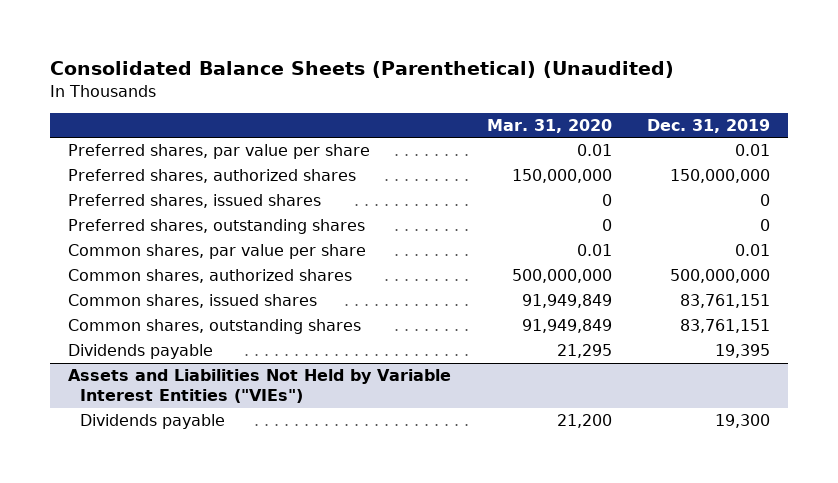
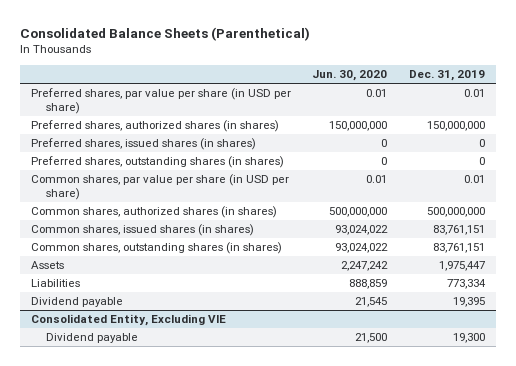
[49,60,674,78] Consolidated Balance Sheets (Parenthetical) (Unaudited) -> [19,26,310,41] Consolidated Balance Sheets (Parenthetical)
[486,119,612,134] Mar. 31, 2020 -> none
none -> [312,70,388,82] Jun. 30, 2020
[67,369,451,404] Assets and Liabilities Not Held by Variable Interest Entities ("VIEs") -> none
[67,144,370,160] Preferred shares, par value per share -> [30,88,291,115] Preferred shares, par value per share (in USD per share)
[67,169,356,184] Preferred shares, authorized shares -> [30,120,279,133] Preferred shares, authorized shares (in shares)
[67,194,321,209] Preferred shares, issued shares -> [30,138,256,151] Preferred shares, issued shares (in shares)
[67,219,365,235] Preferred shares, outstanding shares -> [30,156,284,169] Preferred shares, outstanding shares (in shares)
[67,244,366,260] Common shares, par value per share -> [30,174,289,201] Common shares, par value per share (in USD per share)
[67,269,352,284] Common shares, authorized shares -> [30,206,277,219] Common shares, authorized shares (in shares)
[67,294,317,309] Common shares, issued shares -> [30,224,254,237] Common shares, issued shares (in shares)
[67,319,361,335] Common shares, outstanding shares -> [30,242,282,255] Common shares, outstanding shares (in shares)
none -> [30,261,64,270] Assets
none -> [30,279,80,288] Liabilities
[67,344,213,360] Dividends payable -> [30,297,123,308] Dividend payable
none -> [30,314,226,327] Consolidated Entity, Excluding VIE
[79,414,225,430] Dividends payable -> [46,333,139,344] Dividend payable

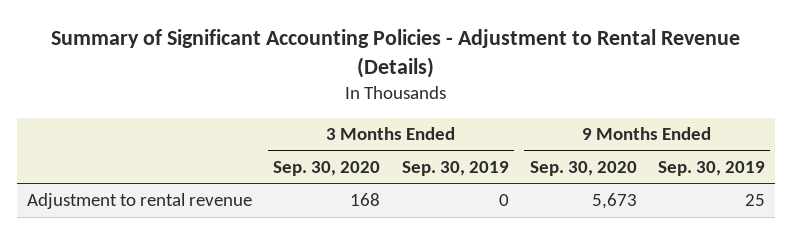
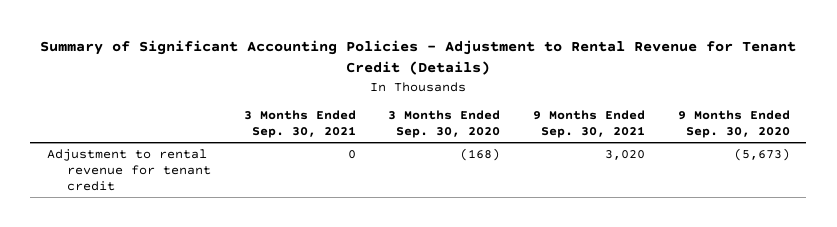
[51,29,741,79] Summary of Significant Accounting Policies - Adjustment to Rental Revenue (Details) -> [40,40,797,76] Summary of Significant Accounting Policies - Adjustment to Rental Revenue for Tenant Credit (Details)
[401,160,509,176] Sep. 30, 2019 -> none
[657,160,765,176] Sep. 30, 2019 -> none
none -> [243,110,356,139] 3 Months Ended Sep. 30, 2021
none -> [533,110,646,139] 9 Months Ended Sep. 30, 2021
[27,193,253,210] Adjustment to rental revenue -> [46,148,211,191] Adjustment to rental revenue for tenant credit
[350,193,381,207] 168 -> [460,147,501,161] (168)
[591,193,637,210] 5,673 -> [734,147,791,161] (5,673)

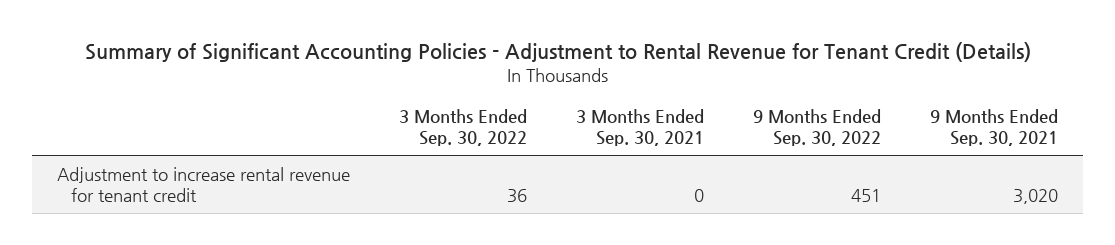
[388,110,501,139] 3 Months Ended Sep. 30, 2020 -> none
[678,110,791,139] 9 Months Ended Sep. 30, 2020 -> none
none -> [398,108,527,147] 3 Months Ended Sep. 30, 2022
none -> [753,108,882,147] 9 Months Ended Sep. 30, 2022
[46,148,211,191] Adjustment to rental revenue for tenant credit -> [56,166,350,203] Adjustment to increase rental revenue for tenant credit

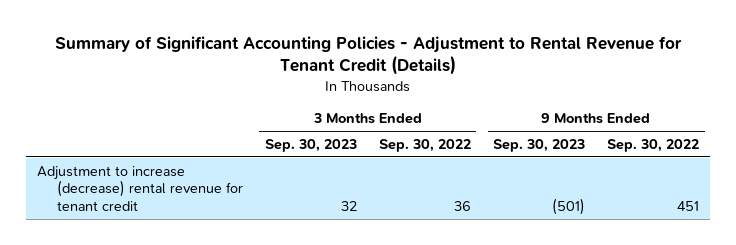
[576,108,705,147] 3 Months Ended Sep. 30, 2021 -> none
[930,108,1059,147] 9 Months Ended Sep. 30, 2021 -> none
none -> [264,138,357,152] Sep. 30, 2023
none -> [493,138,586,152] Sep. 30, 2023
[56,166,350,203] Adjustment to increase rental revenue for tenant credit -> [37,165,243,211] Adjustment to increase (decrease) rental revenue for tenant credit

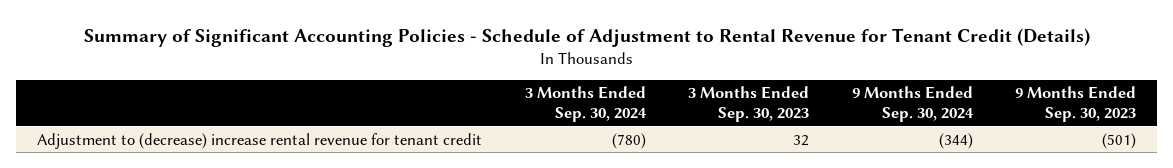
[55,35,683,76] Summary of Significant Accounting Policies - Adjustment to Rental Revenue for Tenant Credit (Details) -> [83,27,1090,47] Summary of Significant Accounting Policies - Schedule of Adjustment to Rental Revenue for Tenant Credit (Details)
[378,138,471,152] Sep. 30, 2022 -> none
[607,138,700,152] Sep. 30, 2022 -> none
none -> [524,86,647,123] 3 Months Ended Sep. 30, 2024
none -> [851,86,974,123] 9 Months Ended Sep. 30, 2024
[37,165,243,211] Adjustment to increase (decrease) rental revenue for tenant credit -> [37,133,483,150] Adjustment to (decrease) increase rental revenue for tenant credit

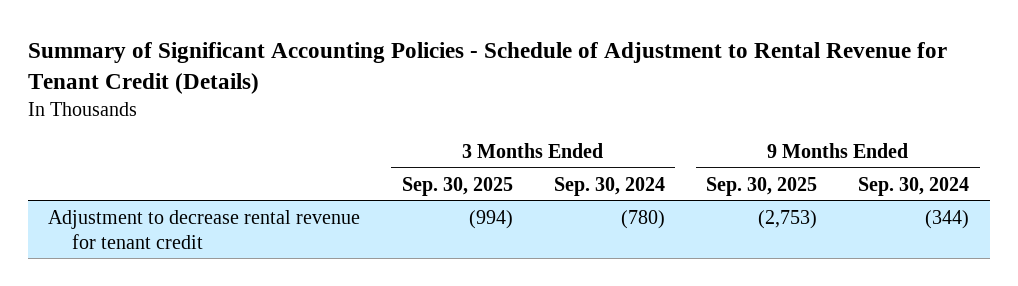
[688,86,810,123] 3 Months Ended Sep. 30, 2023 -> none
[1015,86,1137,123] 9 Months Ended Sep. 30, 2023 -> none
none -> [401,176,513,196] Sep. 30, 2025
none -> [706,176,818,196] Sep. 30, 2025
[37,133,483,150] Adjustment to (decrease) increase rental revenue for tenant credit -> [48,209,361,249] Adjustment to decrease rental revenue for tenant credit

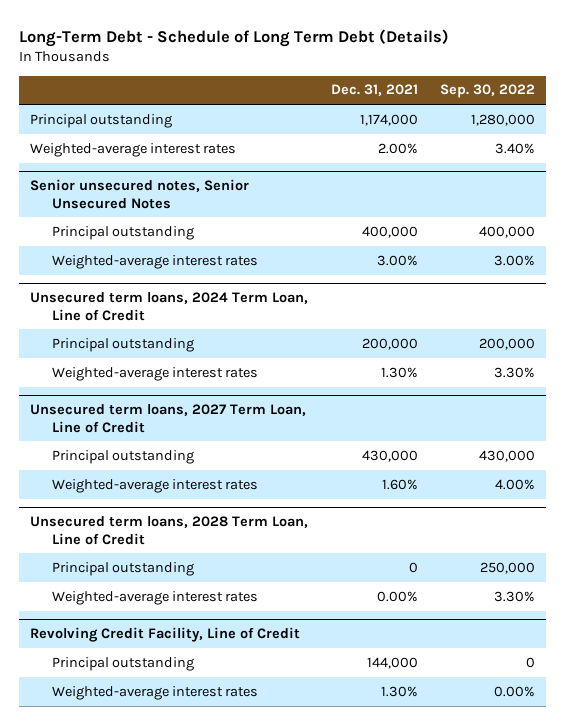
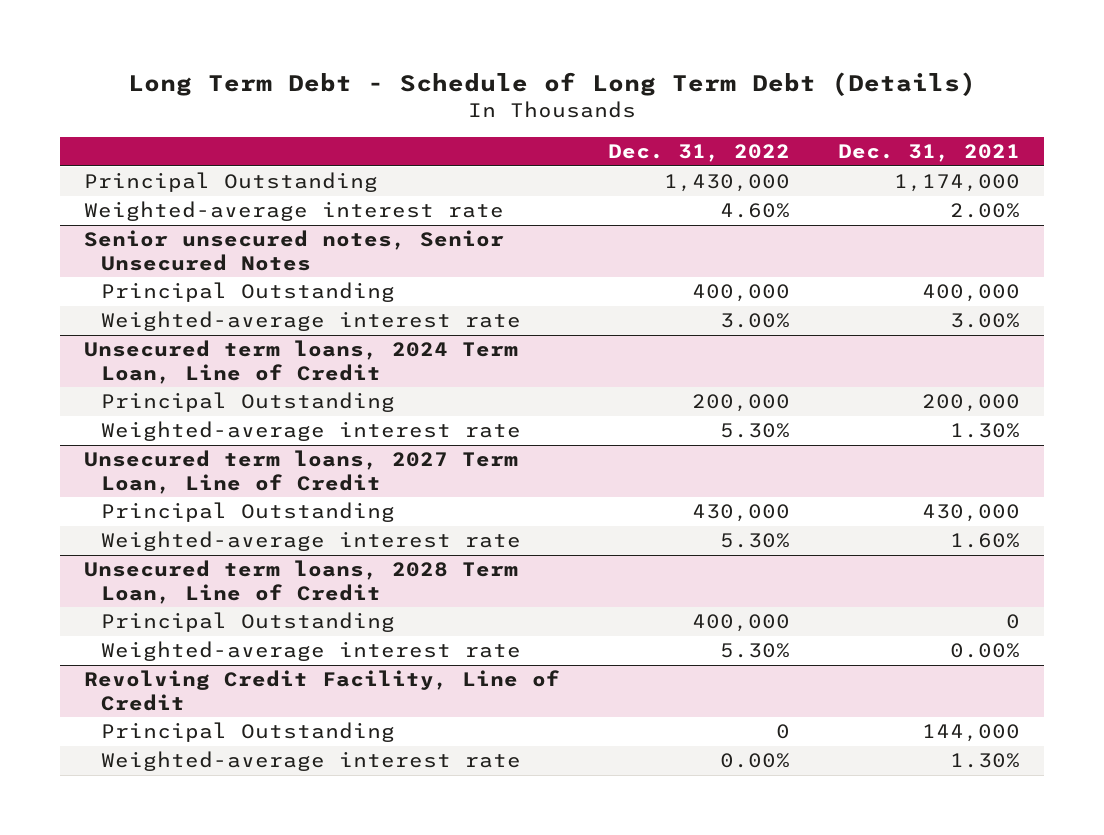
[19,28,450,47] Long-Term Debt - Schedule of Long Term Debt (Details) -> [128,71,977,96] Long Term Debt - Schedule of Long Term Debt (Details)
[440,84,536,99] Sep. 30, 2022 -> none
none -> [608,144,791,163] Dec. 31, 2022
[30,113,173,128] Principal outstanding -> [84,172,379,193] Principal Outstanding
[30,142,237,157] Weighted-average interest rates -> [84,201,505,222] Weighted-average interest rate
[51,225,194,240] Principal outstanding -> [100,282,395,303] Principal Outstanding
[51,254,258,269] Weighted-average interest rates -> [100,311,521,332] Weighted-average interest rate
[51,337,194,352] Principal outstanding -> [100,392,395,413] Principal Outstanding
[51,366,258,381] Weighted-average interest rates -> [100,421,521,442] Weighted-average interest rate
[51,449,194,464] Principal outstanding -> [100,502,395,523] Principal Outstanding
[51,478,258,493] Weighted-average interest rates -> [100,531,521,552] Weighted-average interest rate
[51,561,194,576] Principal outstanding -> [100,612,395,633] Principal Outstanding
[51,590,258,605] Weighted-average interest rates -> [100,641,521,662] Weighted-average interest rate
[51,656,194,671] Principal outstanding -> [100,722,395,743] Principal Outstanding
[51,685,258,700] Weighted-average interest rates -> [100,751,521,772] Weighted-average interest rate

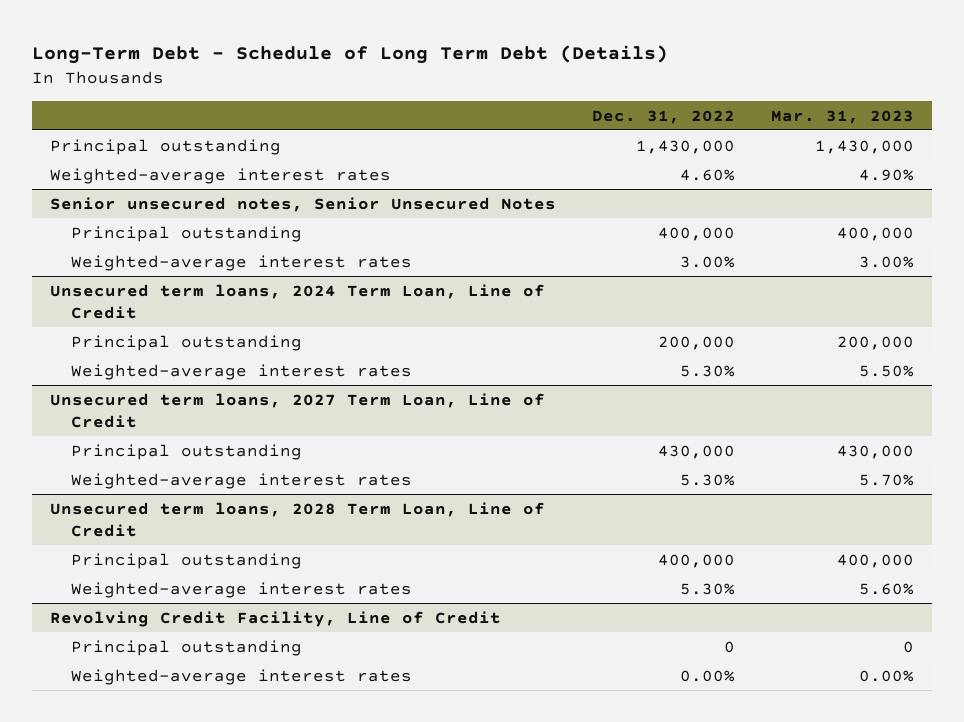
[128,71,977,96] Long Term Debt - Schedule of Long Term Debt (Details) -> [32,45,669,65] Long-Term Debt - Schedule of Long Term Debt (Details)
[838,144,1021,163] Dec. 31, 2021 -> none
none -> [770,109,914,124] Mar. 31, 2023
[84,172,379,193] Principal Outstanding -> [50,138,282,155] Principal outstanding
[84,201,505,222] Weighted-average interest rate -> [50,167,392,184] Weighted-average interest rates
[100,282,395,303] Principal Outstanding -> [71,225,303,242] Principal outstanding
[100,311,521,332] Weighted-average interest rate -> [71,254,413,271] Weighted-average interest rates
[100,392,395,413] Principal Outstanding -> [71,334,303,351] Principal outstanding
[100,421,521,442] Weighted-average interest rate -> [71,363,413,380] Weighted-average interest rates
[100,502,395,523] Principal Outstanding -> [71,443,303,460] Principal outstanding
[100,531,521,552] Weighted-average interest rate -> [71,472,413,489] Weighted-average interest rates
[100,612,395,633] Principal Outstanding -> [71,552,303,569] Principal outstanding
[100,641,521,662] Weighted-average interest rate -> [71,581,413,598] Weighted-average interest rates
[100,722,395,743] Principal Outstanding -> [71,639,303,656] Principal outstanding
[100,751,521,772] Weighted-average interest rate -> [71,668,413,685] Weighted-average interest rates

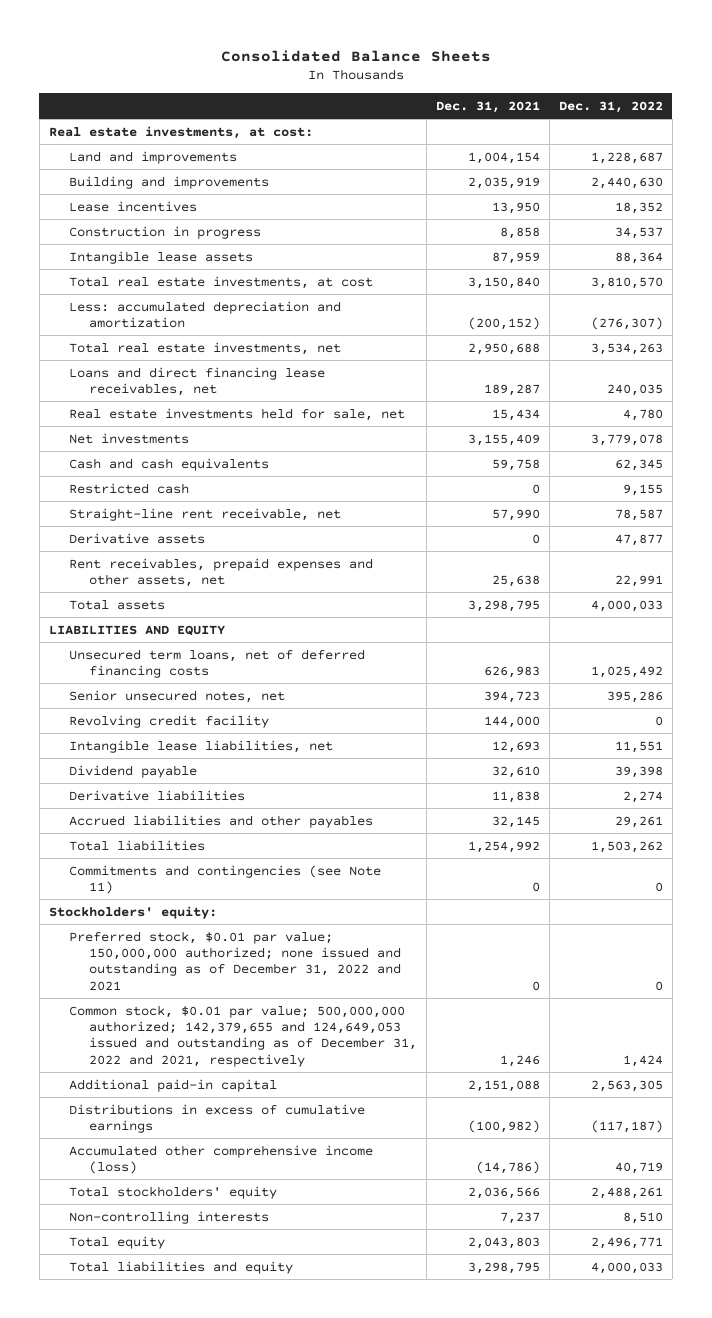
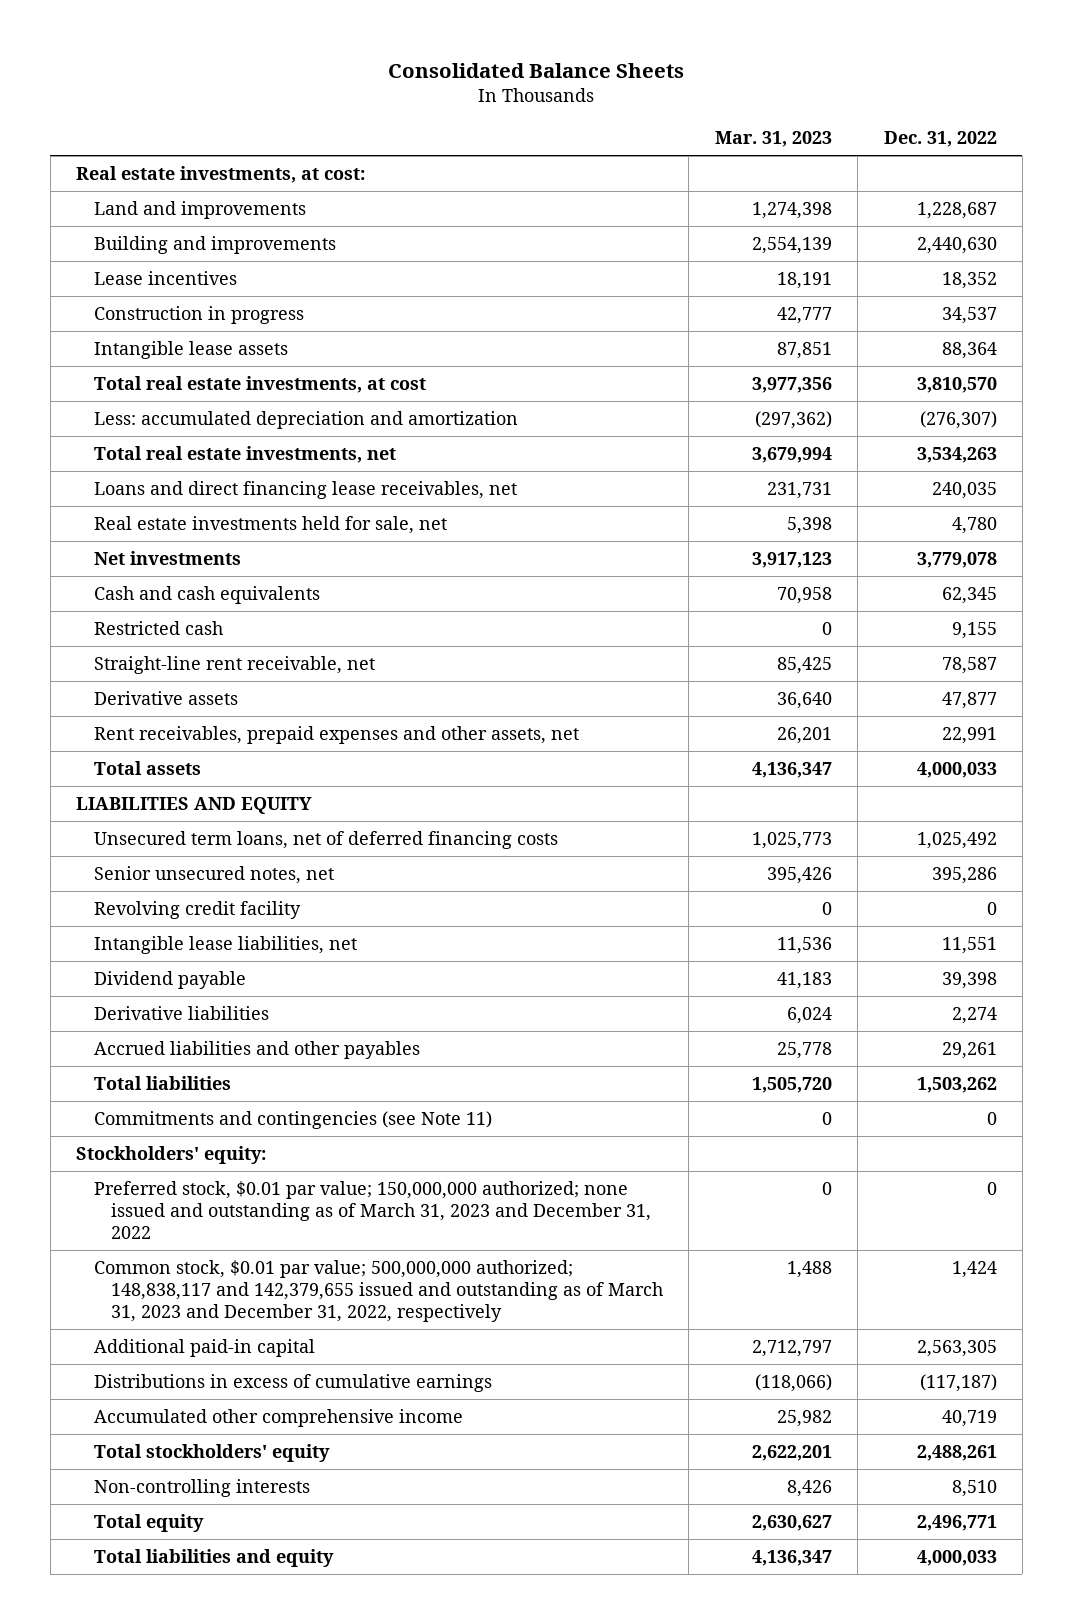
[435,100,540,113] Dec. 31, 2021 -> none
none -> [714,131,832,148] Mar. 31, 2023
[68,930,401,991] Preferred stock, $0.01 par value; 150,000,000 authorized; none issued and outstanding as of December 31, 2022 and 2021 -> [93,1181,651,1240] Preferred stock, $0.01 par value; 150,000,000 authorized; none issued and outstanding as of March 31, 2023 and December 31, 2022
[68,1004,417,1067] Common stock, $0.01 par value; 500,000,000 authorized; 142,379,655 and 124,649,053 issued and outstanding as of December 31, 2022 and 2021, respectively -> [93,1260,663,1323] Common stock, $0.01 par value; 500,000,000 authorized; 148,838,117 and 142,379,655 issued and outstanding as of March 31, 2023 and December 31, 2022, respectively
[68,1144,373,1174] Accumulated other comprehensive income (loss) -> [93,1409,463,1428] Accumulated other comprehensive income

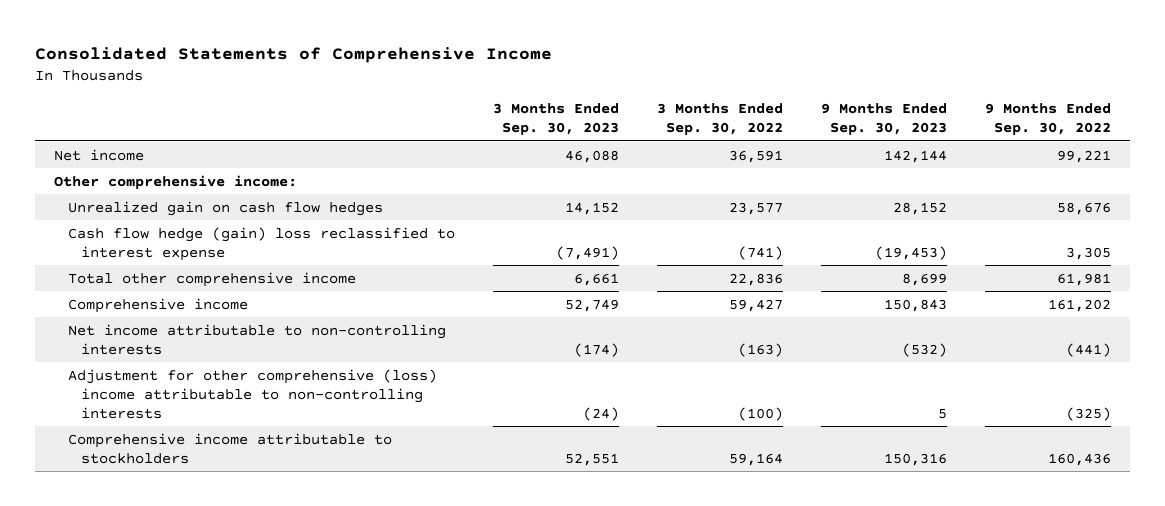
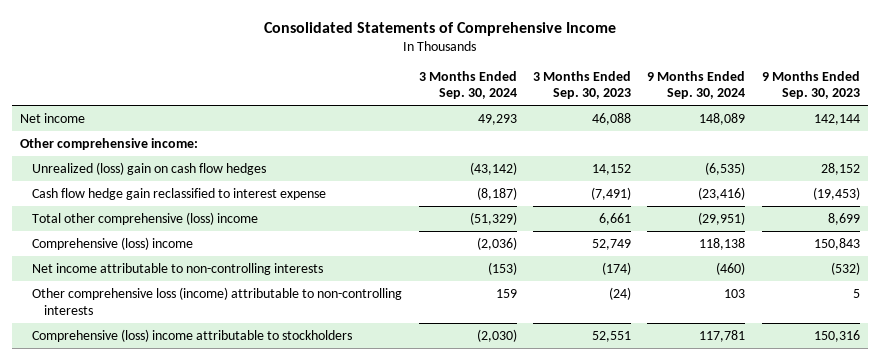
[656,103,783,136] 3 Months Ended Sep. 30, 2022 -> none
[985,103,1112,136] 9 Months Ended Sep. 30, 2022 -> none
none -> [418,70,517,100] 3 Months Ended Sep. 30, 2024
none -> [647,70,746,100] 9 Months Ended Sep. 30, 2024
[67,200,383,216] Unrealized gain on cash flow hedges -> [32,161,267,175] Unrealized (loss) gain on cash flow hedges
[67,226,455,261] Cash flow hedge (gain) loss reclassified to interest expense -> [32,187,327,200] Cash flow hedge gain reclassified to interest expense
[67,271,356,287] Total other comprehensive income -> [32,211,259,225] Total other comprehensive (loss) income
[67,297,248,313] Comprehensive income -> [32,236,194,250] Comprehensive (loss) income
[67,368,437,419] Adjustment for other comprehensive (loss) income attributable to non-controlling interests -> [32,286,403,315] Other comprehensive loss (income) attributable to non-controlling interests
[67,432,392,464] Comprehensive income attributable to stockholders -> [32,328,353,342] Comprehensive (loss) income attributable to stockholders

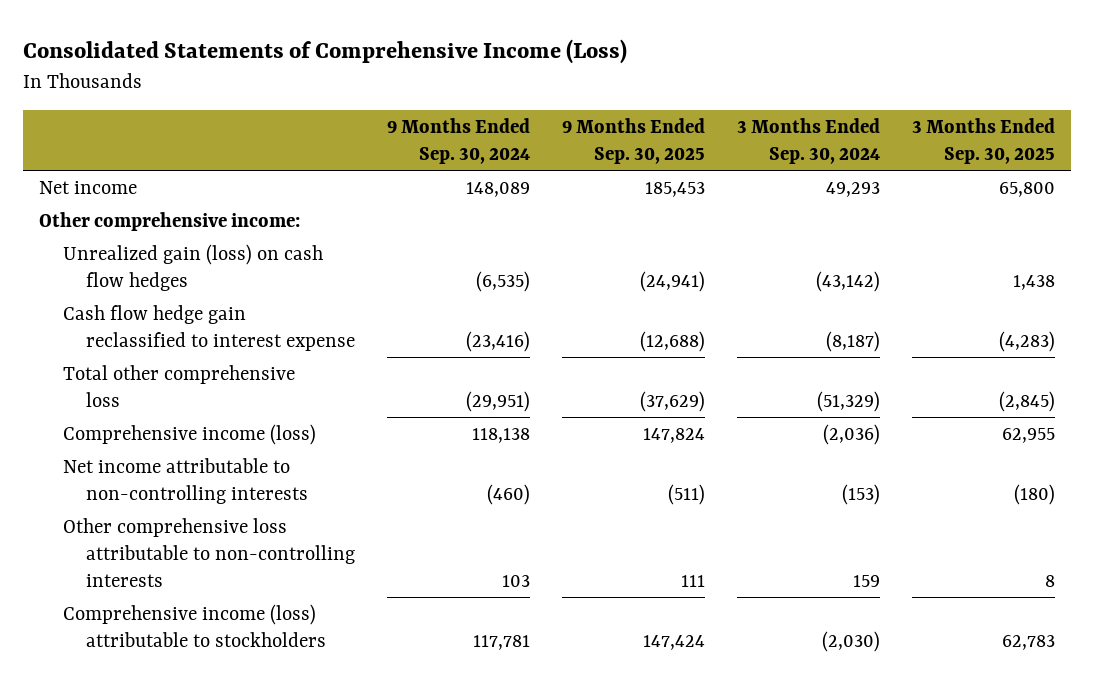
[264,21,617,36] Consolidated Statements of Comprehensive Income -> [23,38,628,64] Consolidated Statements of Comprehensive Income (Loss)
[533,70,632,100] 3 Months Ended Sep. 30, 2023 -> none
[761,70,860,100] 9 Months Ended Sep. 30, 2023 -> none
none -> [562,118,706,165] 9 Months Ended Sep. 30, 2025
none -> [912,118,1056,165] 3 Months Ended Sep. 30, 2025
[32,161,267,175] Unrealized (loss) gain on cash flow hedges -> [62,243,323,292] Unrealized gain (loss) on cash flow hedges
[32,211,259,225] Total other comprehensive (loss) income -> [62,364,295,408] Total other comprehensive loss
[32,236,194,250] Comprehensive (loss) income -> [62,423,316,445] Comprehensive income (loss)
[32,286,403,315] Other comprehensive loss (income) attributable to non-controlling interests -> [62,517,355,588] Other comprehensive loss attributable to non-controlling interests
[32,328,353,342] Comprehensive (loss) income attributable to stockholders -> [62,603,326,648] Comprehensive income (loss) attributable to stockholders

